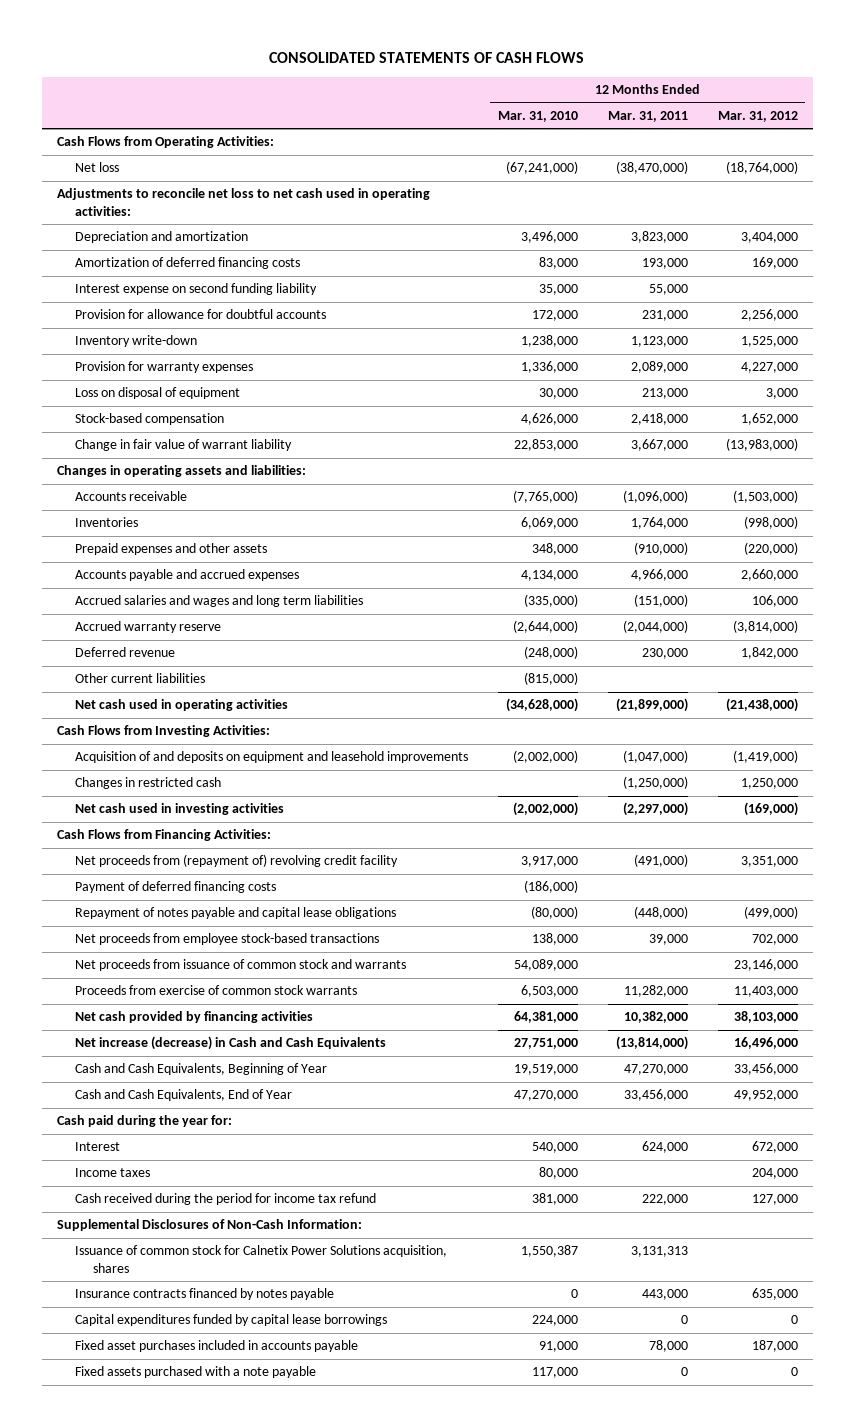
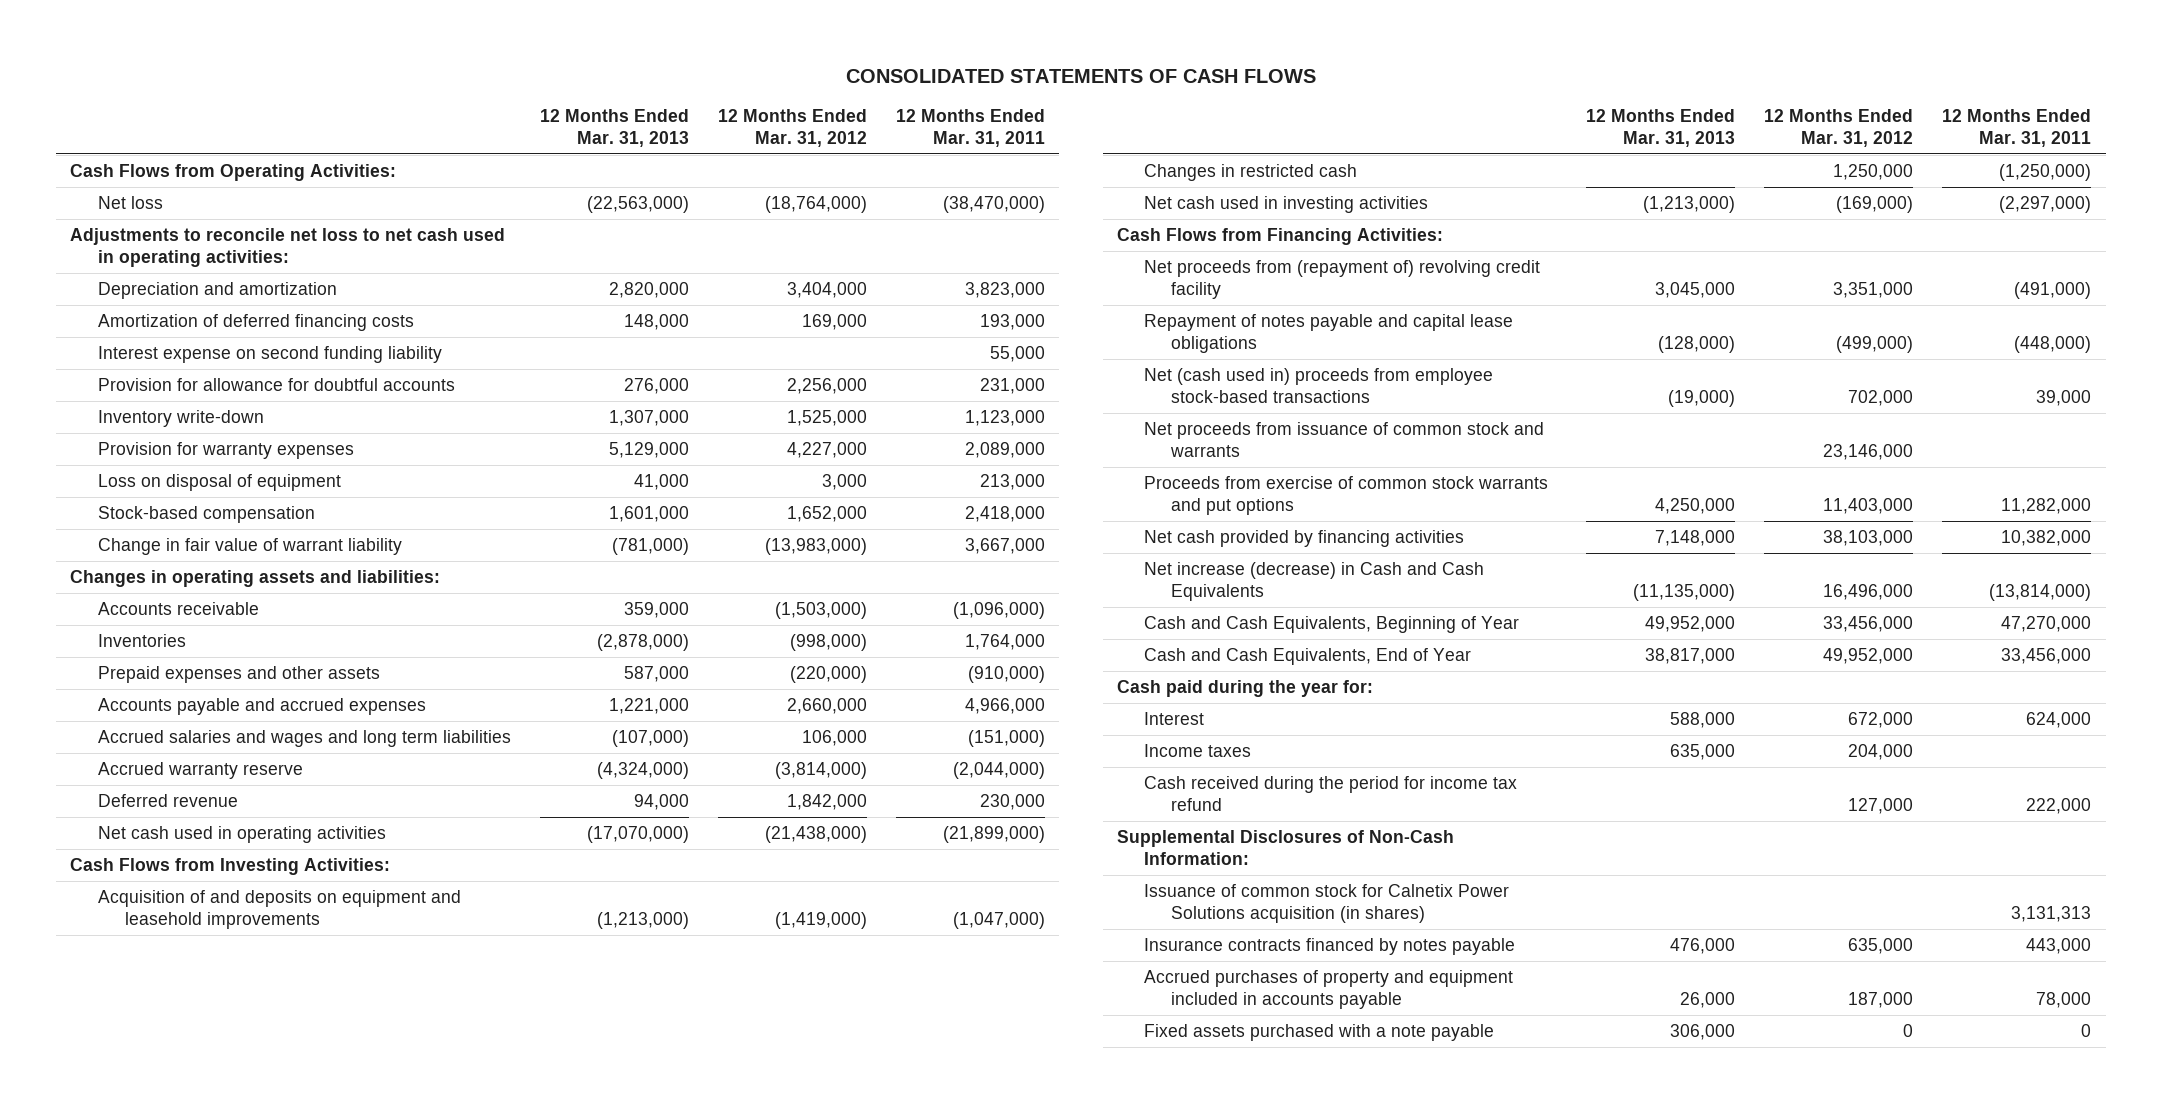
[497,110,578,122] Mar. 31, 2010 -> none
none -> [539,109,689,148] 12 Months Ended Mar. 31, 2013
[74,673,205,684] Other current liabilities -> none
[74,881,276,894] Payment of deferred financing costs -> none
[74,933,379,946] Net proceeds from employee stock-based transactions -> [1144,367,1494,403] Net (cash used in) proceeds from employee stock-based transactions
[74,985,357,996] Proceeds from exercise of common stock warrants -> [1144,475,1549,515] Proceeds from exercise of common stock warrants and put options
[74,1245,447,1273] Issuance of common stock for Calnetix Power Solutions acquisition, shares -> [1144,883,1510,923] Issuance of common stock for Calnetix Power Solutions acquisition (in shares)
[74,1314,387,1327] Capital expenditures funded by capital lease borrowings -> none
[74,1340,358,1353] Fixed asset purchases included in accounts payable -> [1144,969,1514,1009] Accrued purchases of property and equipment included in accounts payable

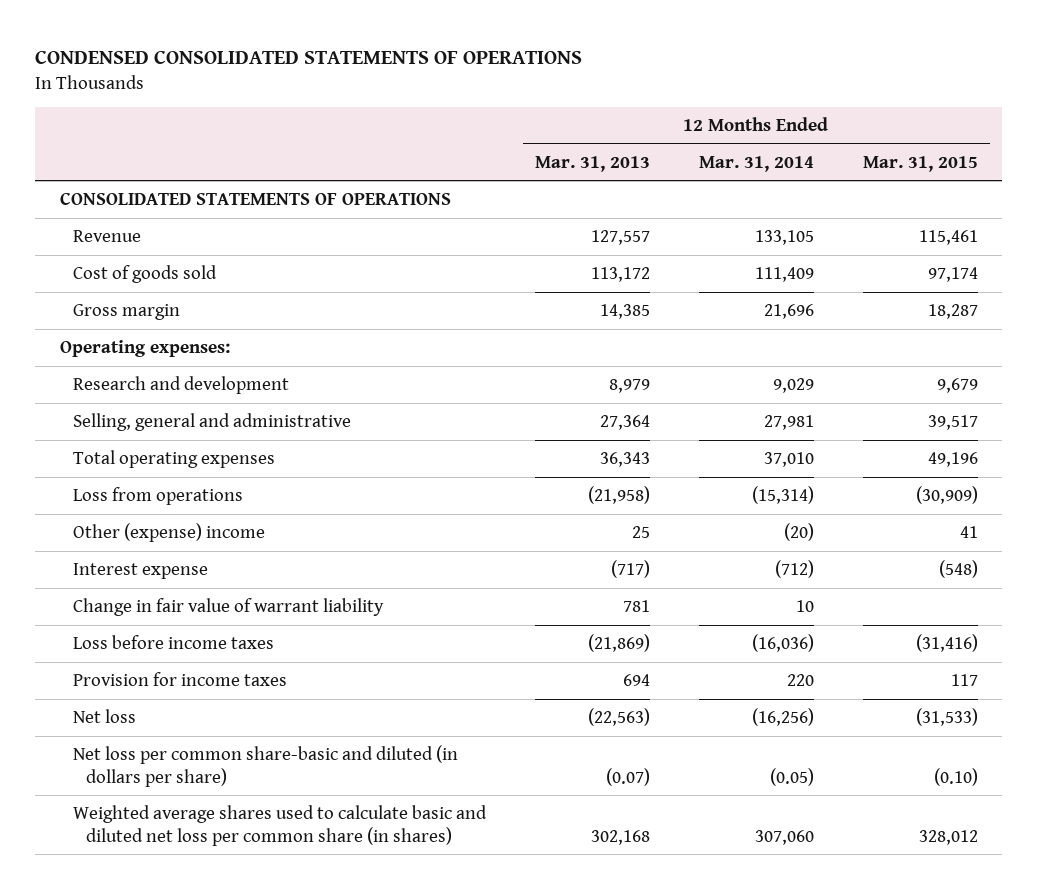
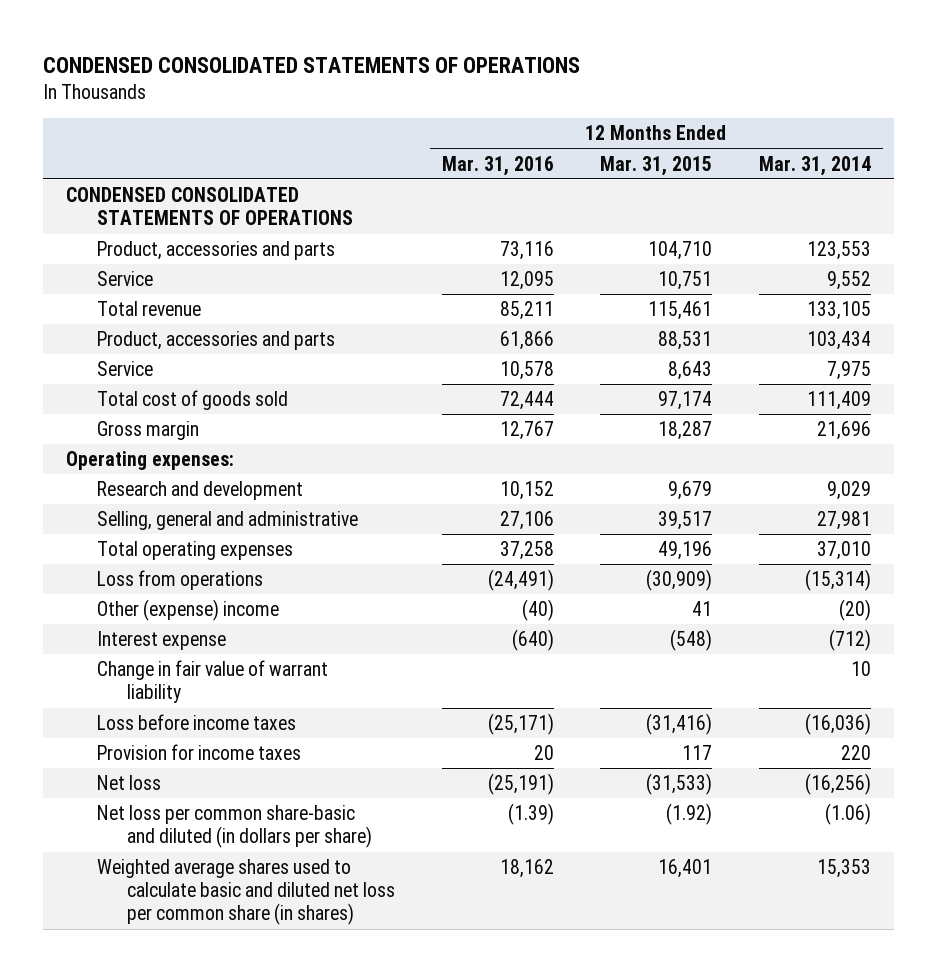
[534,155,650,172] Mar. 31, 2013 -> none
none -> [441,155,554,176] Mar. 31, 2016
[59,192,451,206] CONSOLIDATED STATEMENTS OF OPERATIONS -> [66,187,353,226] CONDENSED CONSOLIDATED STATEMENTS OF OPERATIONS
none -> [96,241,335,261] Product, accessories and parts
none -> [96,271,153,287] Service
[72,230,141,243] Revenue -> [96,301,201,317] Total revenue
none -> [96,331,335,351] Product, accessories and parts
none -> [96,361,153,377] Service
[72,265,217,284] Cost of goods sold -> [96,390,288,411] Total cost of goods sold
[769,767,814,786] (0.05) -> [824,803,871,826] (1.06)
[933,767,978,786] (0.10) -> [666,803,713,826] (1.92)
[754,829,814,845] 307,060 -> [816,859,871,879] 15,353
[918,829,978,845] 328,012 -> [658,859,713,879] 16,401

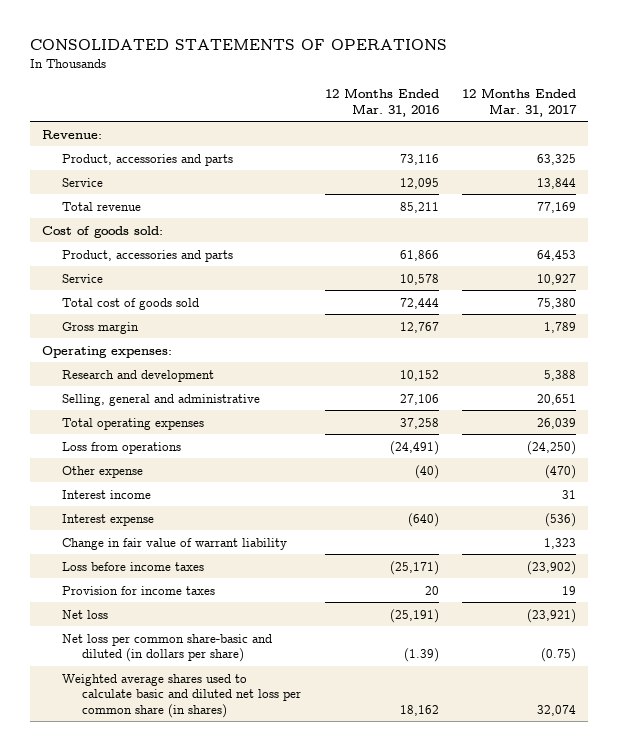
[42,56,580,73] CONDENSED CONSOLIDATED STATEMENTS OF OPERATIONS -> [30,39,448,51] CONSOLIDATED STATEMENTS OF OPERATIONS
[600,155,713,176] Mar. 31, 2015 -> none
[758,155,871,176] Mar. 31, 2014 -> none
none -> [462,87,578,117] 12 Months Ended Mar. 31, 2017
[66,187,353,226] CONDENSED CONSOLIDATED STATEMENTS OF OPERATIONS -> none
none -> [41,129,102,139] Revenue:
none -> [41,225,163,238] Cost of goods sold:
[96,599,279,622] Other (expense) income -> [62,465,144,478] Other expense
none -> [62,489,152,499] Interest income

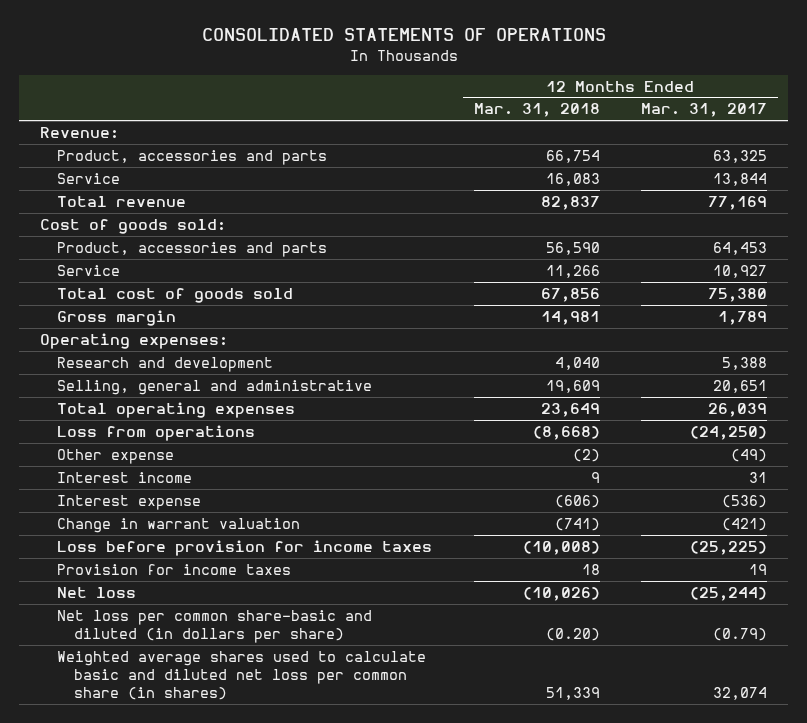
[324,87,439,117] 12 Months Ended Mar. 31, 2016 -> none
none -> [473,103,600,118] Mar. 31, 2018
[545,464,577,479] (470) -> [731,448,768,462] (49)
[62,537,288,550] Change in fair value of warrant liability -> [56,517,300,533] Change in warrant valuation
[544,537,577,549] 1,323 -> [722,517,768,531] (421)
[62,561,205,571] Loss before income taxes -> [56,539,432,556] Loss before provision for income taxes
[527,560,577,575] (23,902) -> [690,540,768,555] (25,225)
[527,608,577,623] (23,921) -> [690,586,768,601] (25,244)
[541,648,577,663] (0.75) -> [713,628,768,642] (0.79)

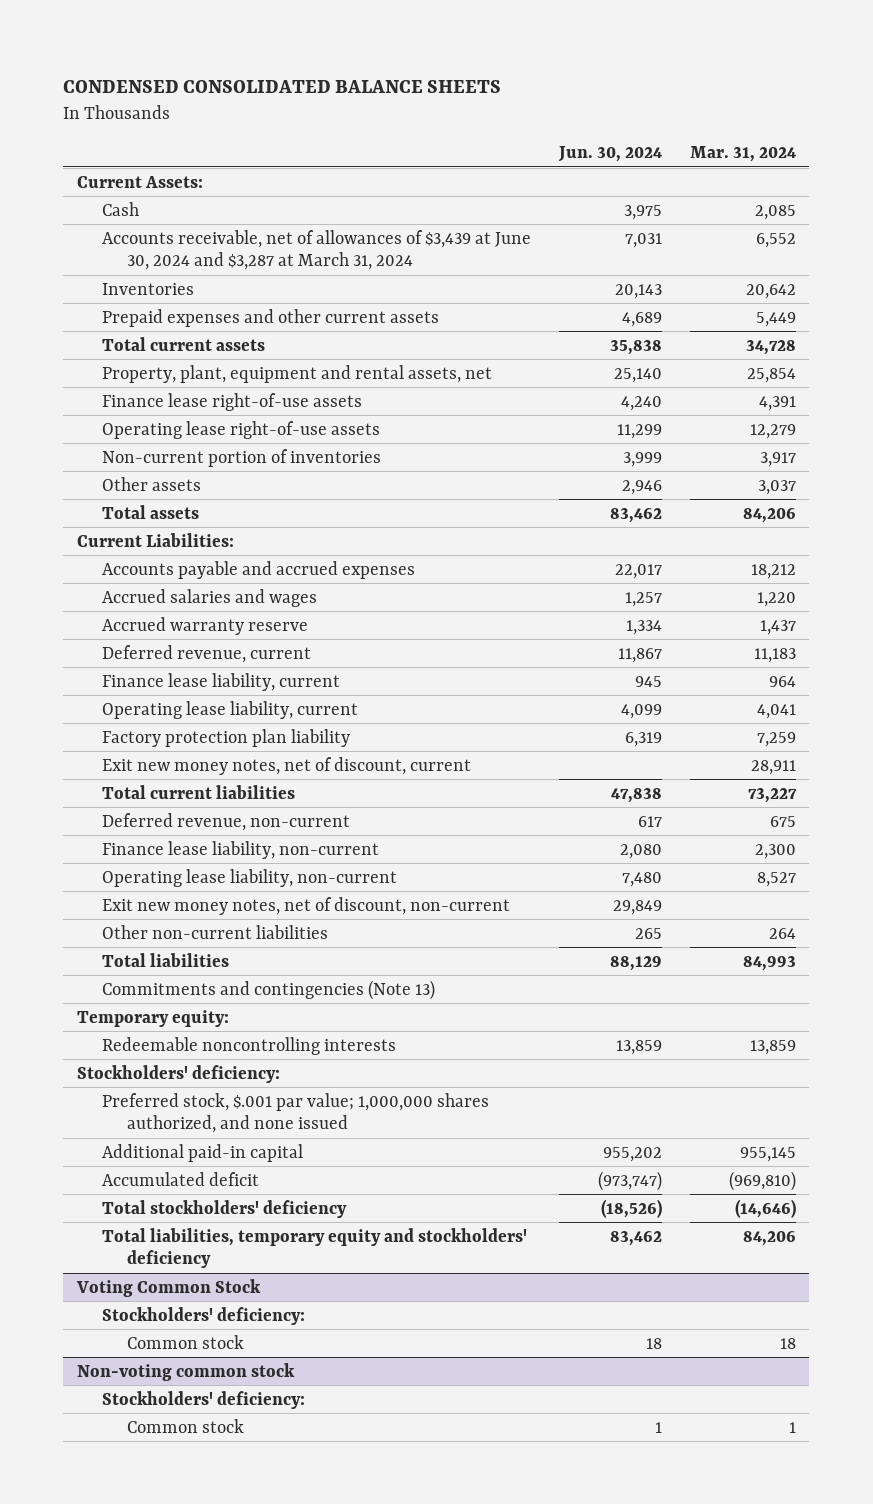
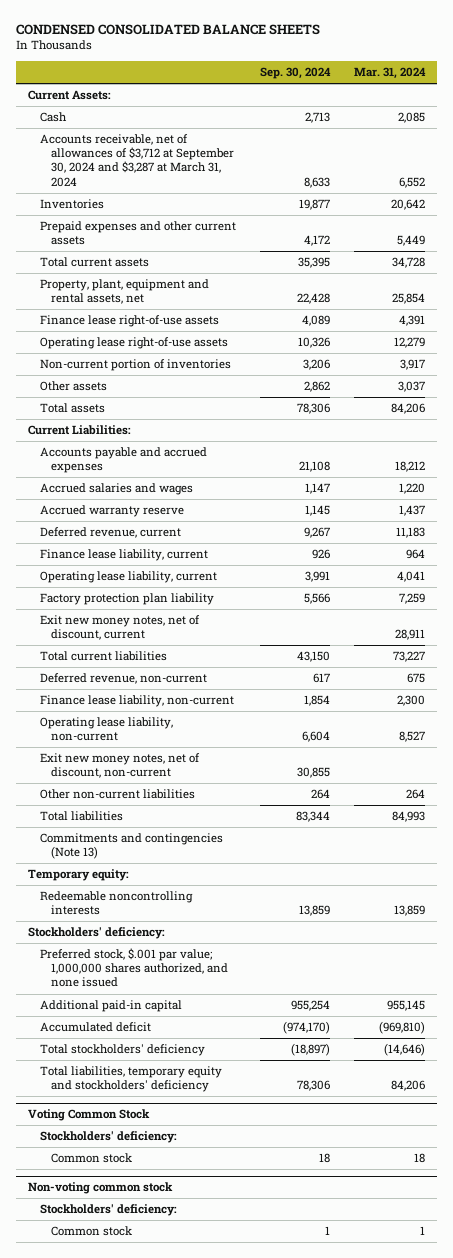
[557,146,662,163] Jun. 30, 2024 -> none
none -> [259,67,331,80] Sep. 30, 2024
[102,229,532,271] Accounts receivable, net of allowances of $3,439 at June 30, 2024 and $3,287 at March 31, 2024 -> [39,134,235,187] Accounts receivable, net of allowances of $3,712 at September 30, 2024 and $3,287 at March 31, 2024

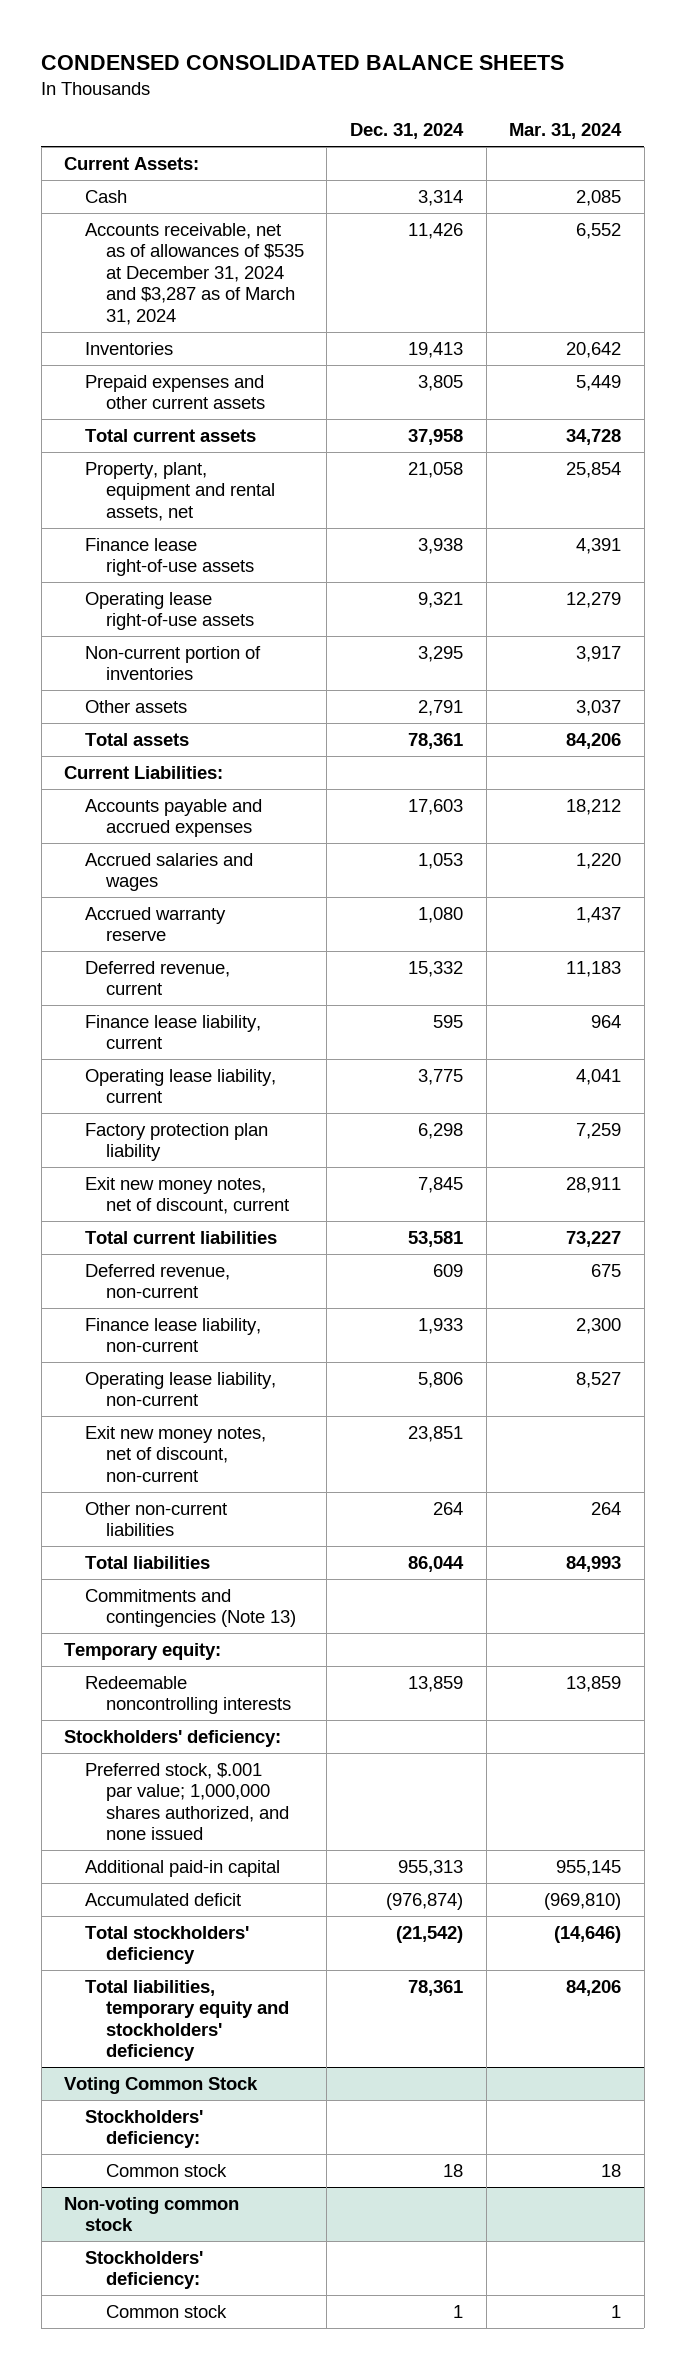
[259,67,331,80] Sep. 30, 2024 -> none
none -> [350,123,465,140] Dec. 31, 2024
[39,134,235,187] Accounts receivable, net of allowances of $3,712 at September 30, 2024 and $3,287 at March 31, 2024 -> [84,222,304,325] Accounts receivable, net as of allowances of $535 at December 31, 2024 and $3,287 as of March 31, 2024

